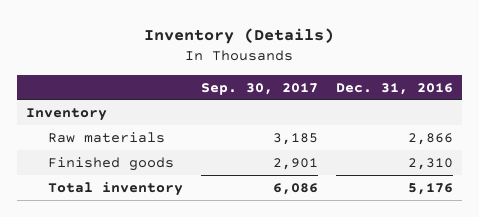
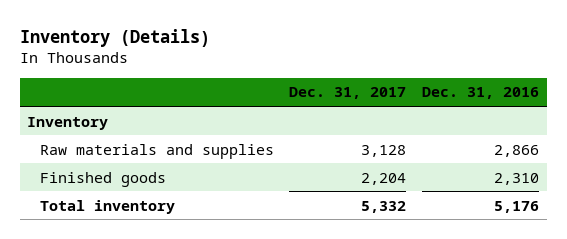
[200,82,318,95] Sep. 30, 2017 -> none
none -> [289,87,407,100] Dec. 31, 2017
[47,131,165,143] Raw materials -> [39,143,274,159] Raw materials and supplies

